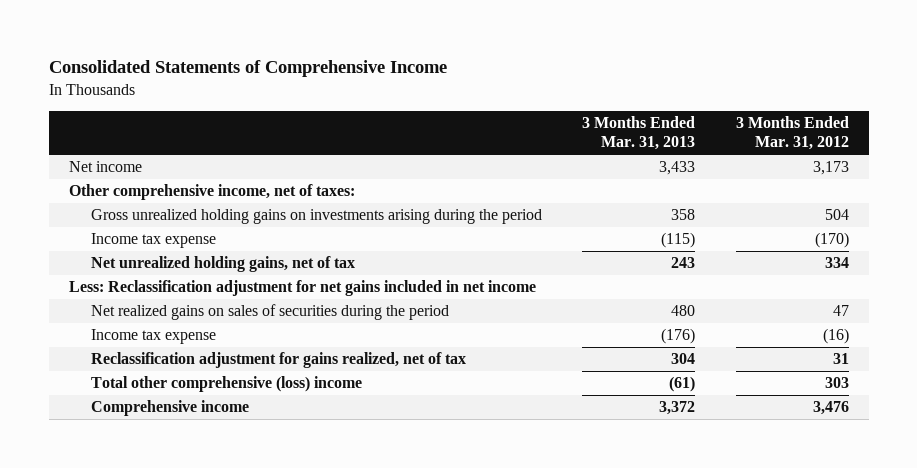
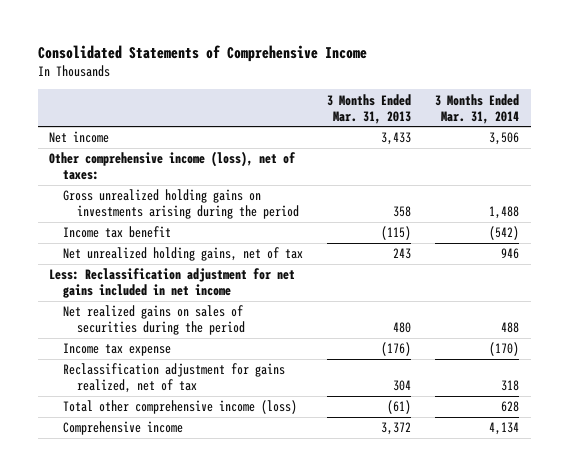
[735,115,849,151] 3 Months Ended Mar. 31, 2012 -> none
none -> [434,93,519,124] 3 Months Ended Mar. 31, 2014
[68,184,355,201] Other comprehensive income, net of taxes: -> [49,151,297,181] Other comprehensive income (loss), net of taxes:
[90,233,216,249] Income tax expense -> [63,226,172,239] Income tax benefit
[90,376,362,393] Total other comprehensive (loss) income -> [63,400,298,415] Total other comprehensive income (loss)

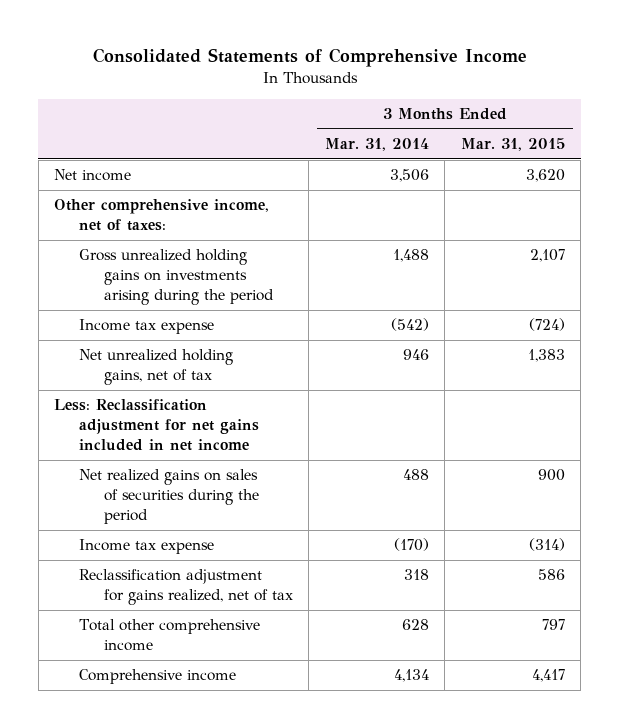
[327,93,412,124] 3 Months Ended Mar. 31, 2013 -> none
none -> [460,138,565,152] Mar. 31, 2015
[49,151,297,181] Other comprehensive income (loss), net of taxes: -> [54,199,270,232] Other comprehensive income, net of taxes:
[63,226,172,239] Income tax benefit -> [79,319,215,335] Income tax expense
[63,400,298,415] Total other comprehensive income (loss) -> [79,619,261,652] Total other comprehensive income

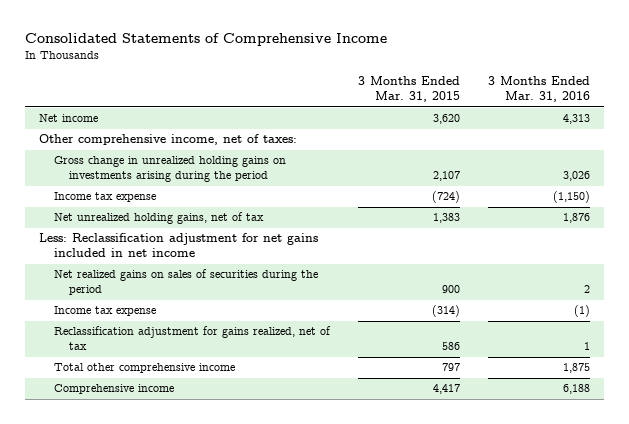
[324,138,429,152] Mar. 31, 2014 -> none
none -> [488,76,591,103] 3 Months Ended Mar. 31, 2016
[79,249,274,306] Gross unrealized holding gains on investments arising during the period -> [54,156,287,183] Gross change in unrealized holding gains on investments arising during the period

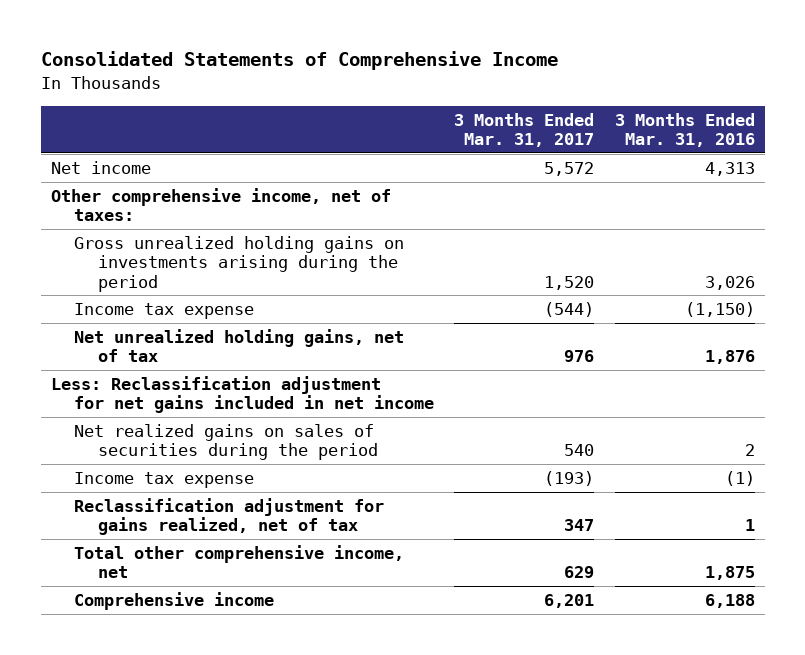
[358,76,461,103] 3 Months Ended Mar. 31, 2015 -> none
none -> [454,112,595,148] 3 Months Ended Mar. 31, 2017
[54,156,287,183] Gross change in unrealized holding gains on investments arising during the period -> [74,235,405,292] Gross unrealized holding gains on investments arising during the period
[54,363,236,374] Total other comprehensive income -> [74,544,405,579] Total other comprehensive income, net

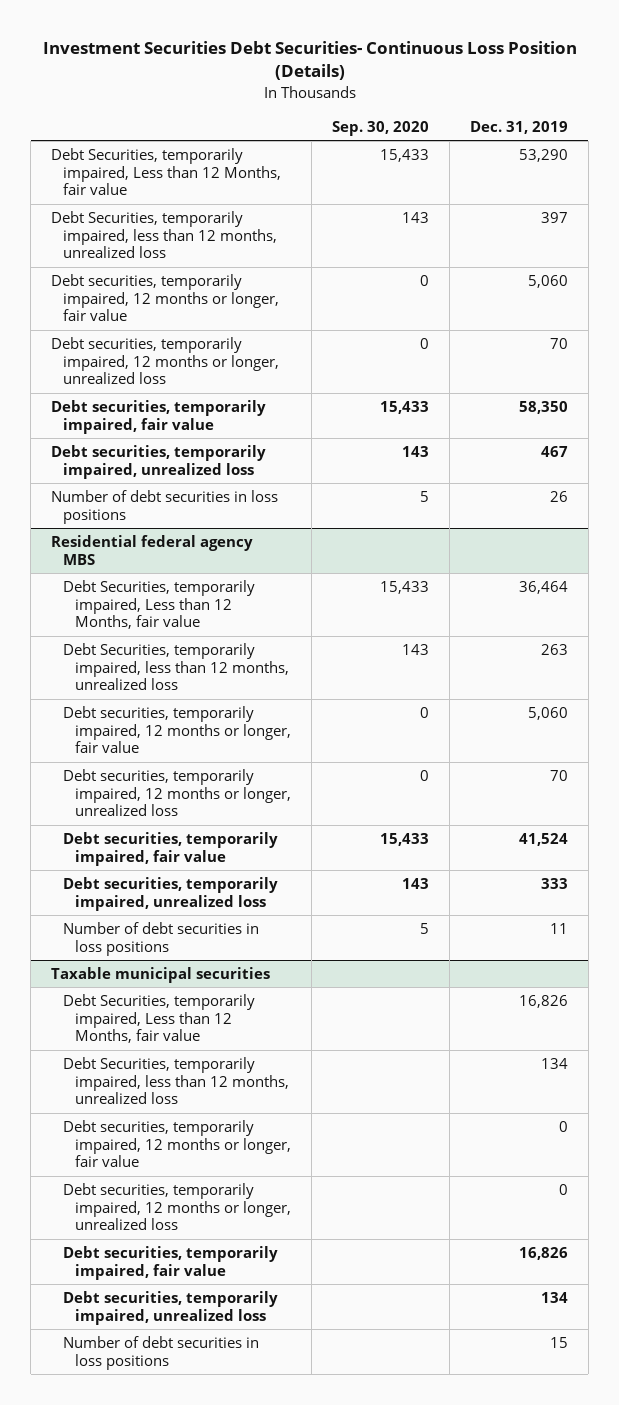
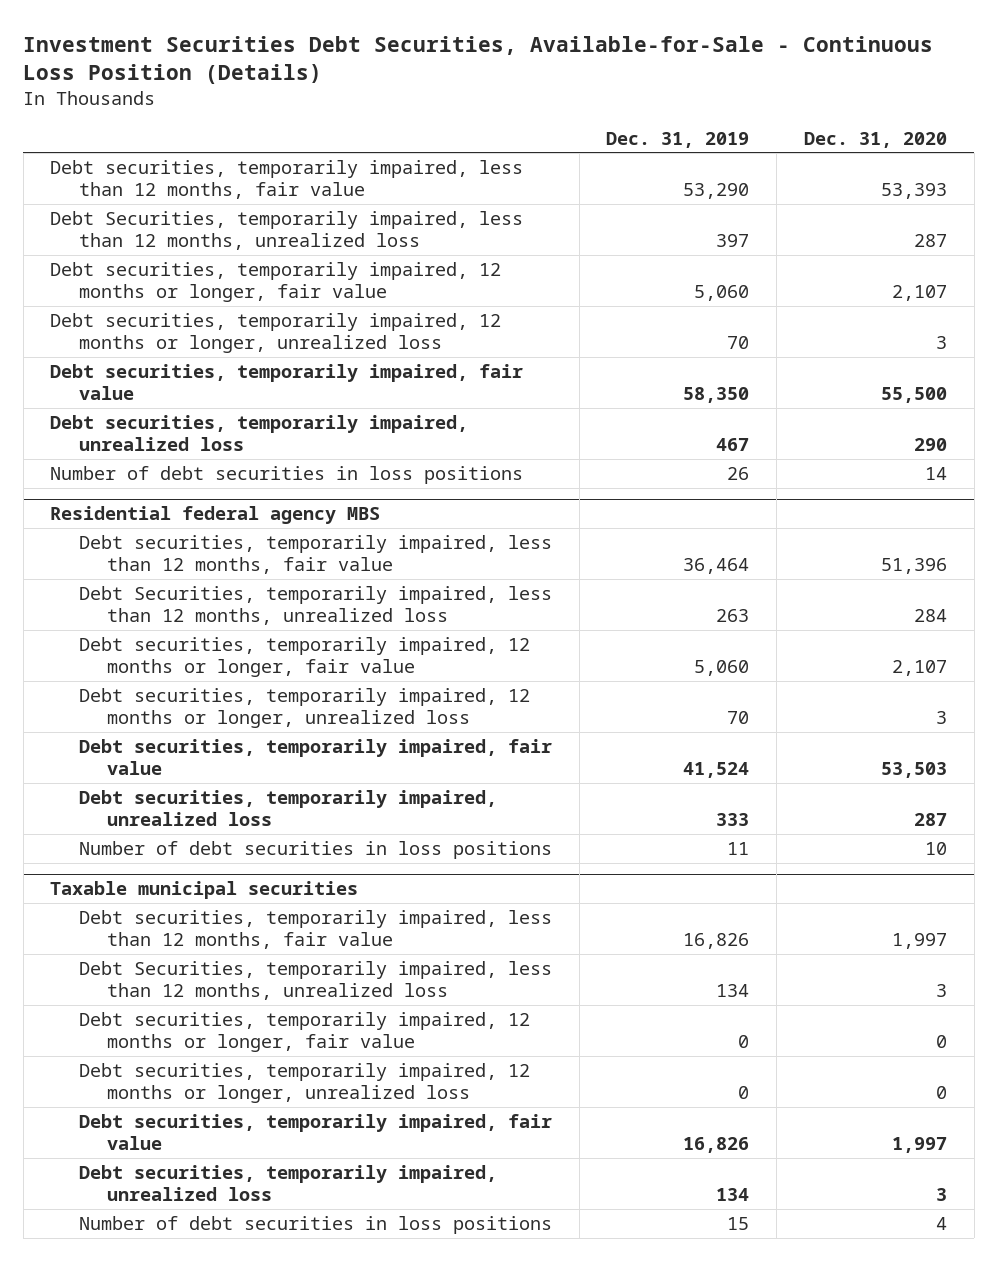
[42,41,577,81] Investment Securities Debt Securities- Continuous Loss Position (Details) -> [23,35,934,85] Investment Securities Debt Securities, Available-for-Sale - Continuous Loss Position (Details)
[331,120,429,136] Sep. 30, 2020 -> none
none -> [803,131,947,148] Dec. 31, 2020
[51,148,282,196] Debt Securities, temporarily impaired, Less than 12 Months, fair value -> [50,160,524,200] Debt securities, temporarily impaired, less than 12 months, fair value
[63,580,256,630] Debt Securities, temporarily impaired, Less than 12 Months, fair value -> [78,535,552,575] Debt securities, temporarily impaired, less than 12 months, fair value
[63,994,256,1044] Debt Securities, temporarily impaired, Less than 12 Months, fair value -> [78,910,552,950] Debt securities, temporarily impaired, less than 12 months, fair value

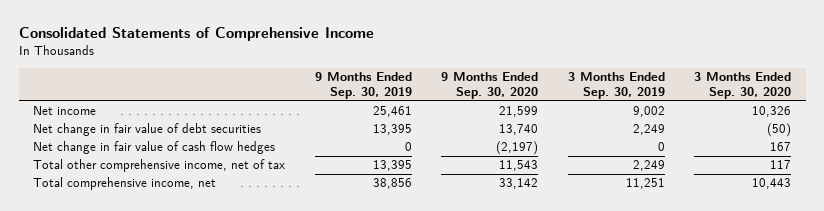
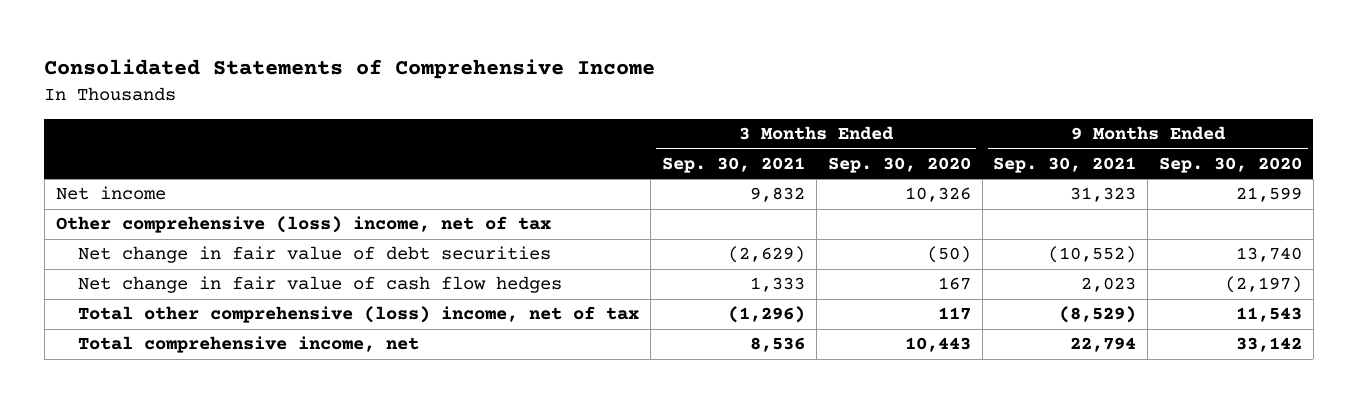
[314,72,412,100] 9 Months Ended Sep. 30, 2019 -> none
[567,72,665,100] 3 Months Ended Sep. 30, 2019 -> none
none -> [661,157,805,174] Sep. 30, 2021
none -> [993,157,1137,174] Sep. 30, 2021
none -> [55,216,551,234] Other comprehensive (loss) income, net of tax
[33,159,286,173] Total other comprehensive income, net of tax -> [78,306,640,324] Total other comprehensive (loss) income, net of tax

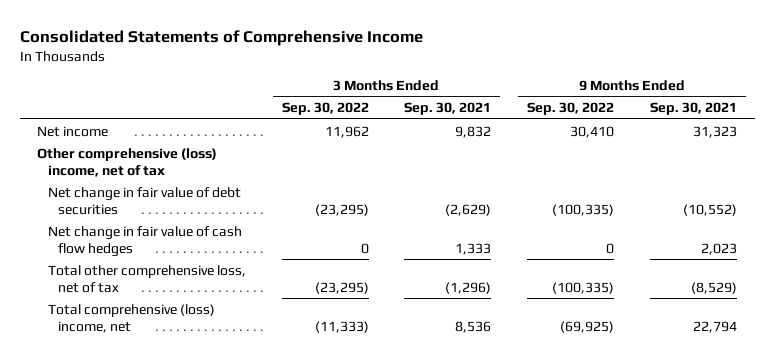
[827,157,971,174] Sep. 30, 2020 -> none
[1159,157,1303,174] Sep. 30, 2020 -> none
none -> [281,102,369,116] Sep. 30, 2022
none -> [527,102,615,116] Sep. 30, 2022
[78,306,640,324] Total other comprehensive (loss) income, net of tax -> [47,264,246,293] Total other comprehensive loss, net of tax
[78,336,420,354] Total comprehensive income, net -> [47,303,215,333] Total comprehensive (loss) income, net

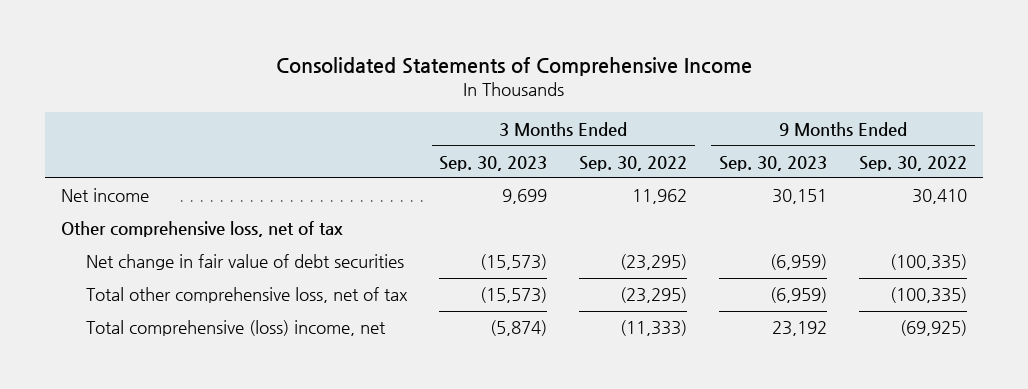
[404,102,492,116] Sep. 30, 2021 -> none
[649,102,737,116] Sep. 30, 2021 -> none
none -> [439,155,548,171] Sep. 30, 2023
none -> [719,155,828,171] Sep. 30, 2023
[37,147,218,177] Other comprehensive (loss) income, net of tax -> [61,221,344,238] Other comprehensive loss, net of tax
[47,225,242,257] Net change in fair value of cash flow hedges -> none

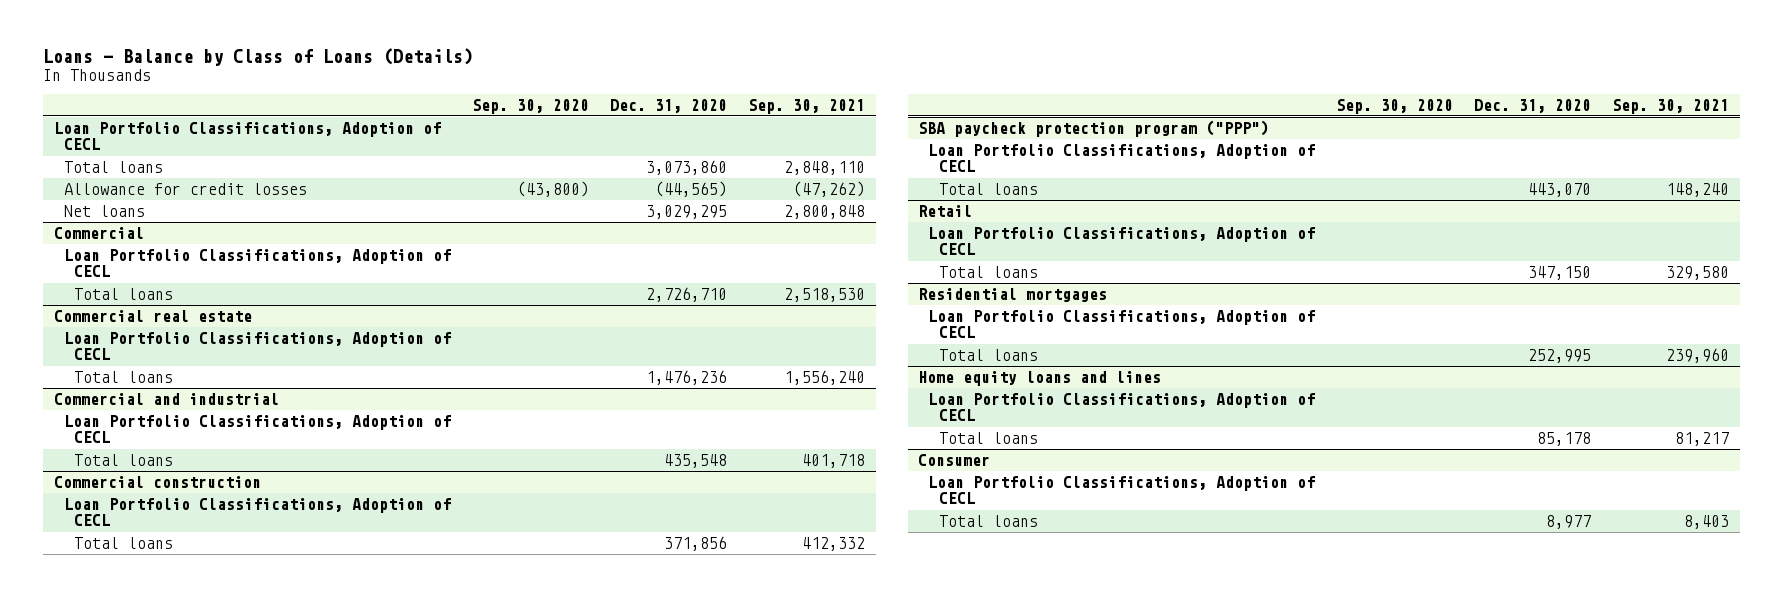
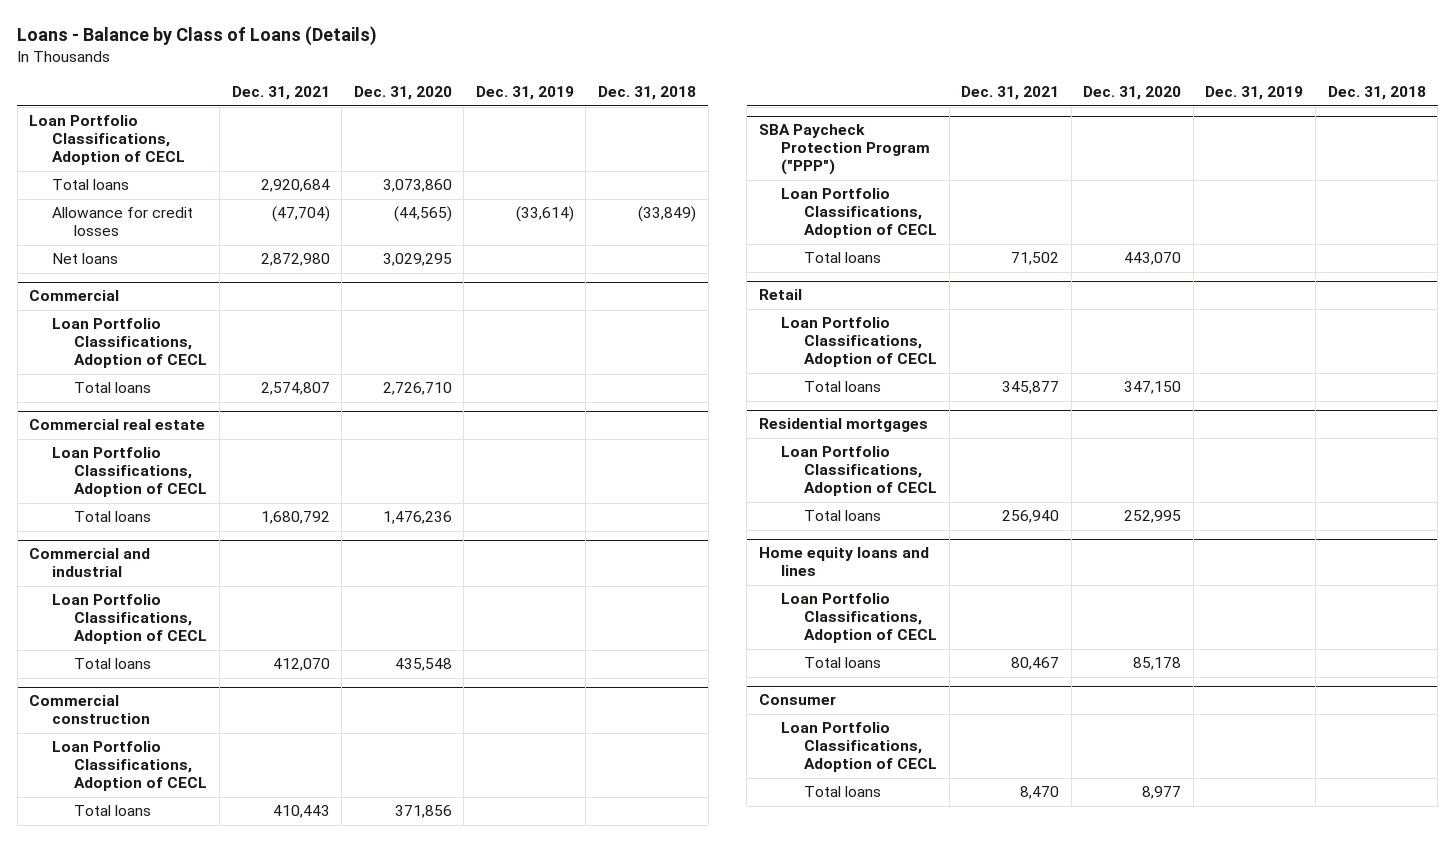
[472,98,590,114] Sep. 30, 2020 -> none
[748,98,866,114] Sep. 30, 2021 -> none
none -> [231,86,330,101] Dec. 31, 2021
none -> [475,86,574,101] Dec. 31, 2019
none -> [598,86,697,101] Dec. 31, 2018
[918,120,1270,138] SBA paycheck protection program ("PPP") -> [758,124,931,176] SBA Paycheck Protection Program ("PPP")

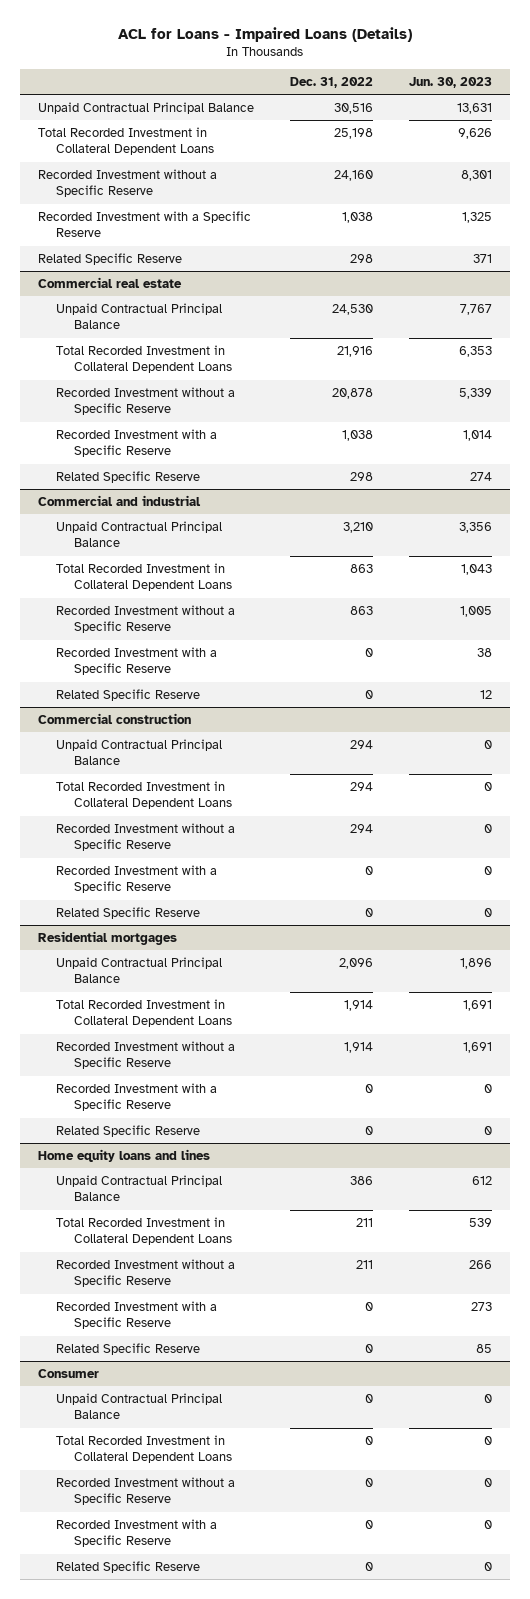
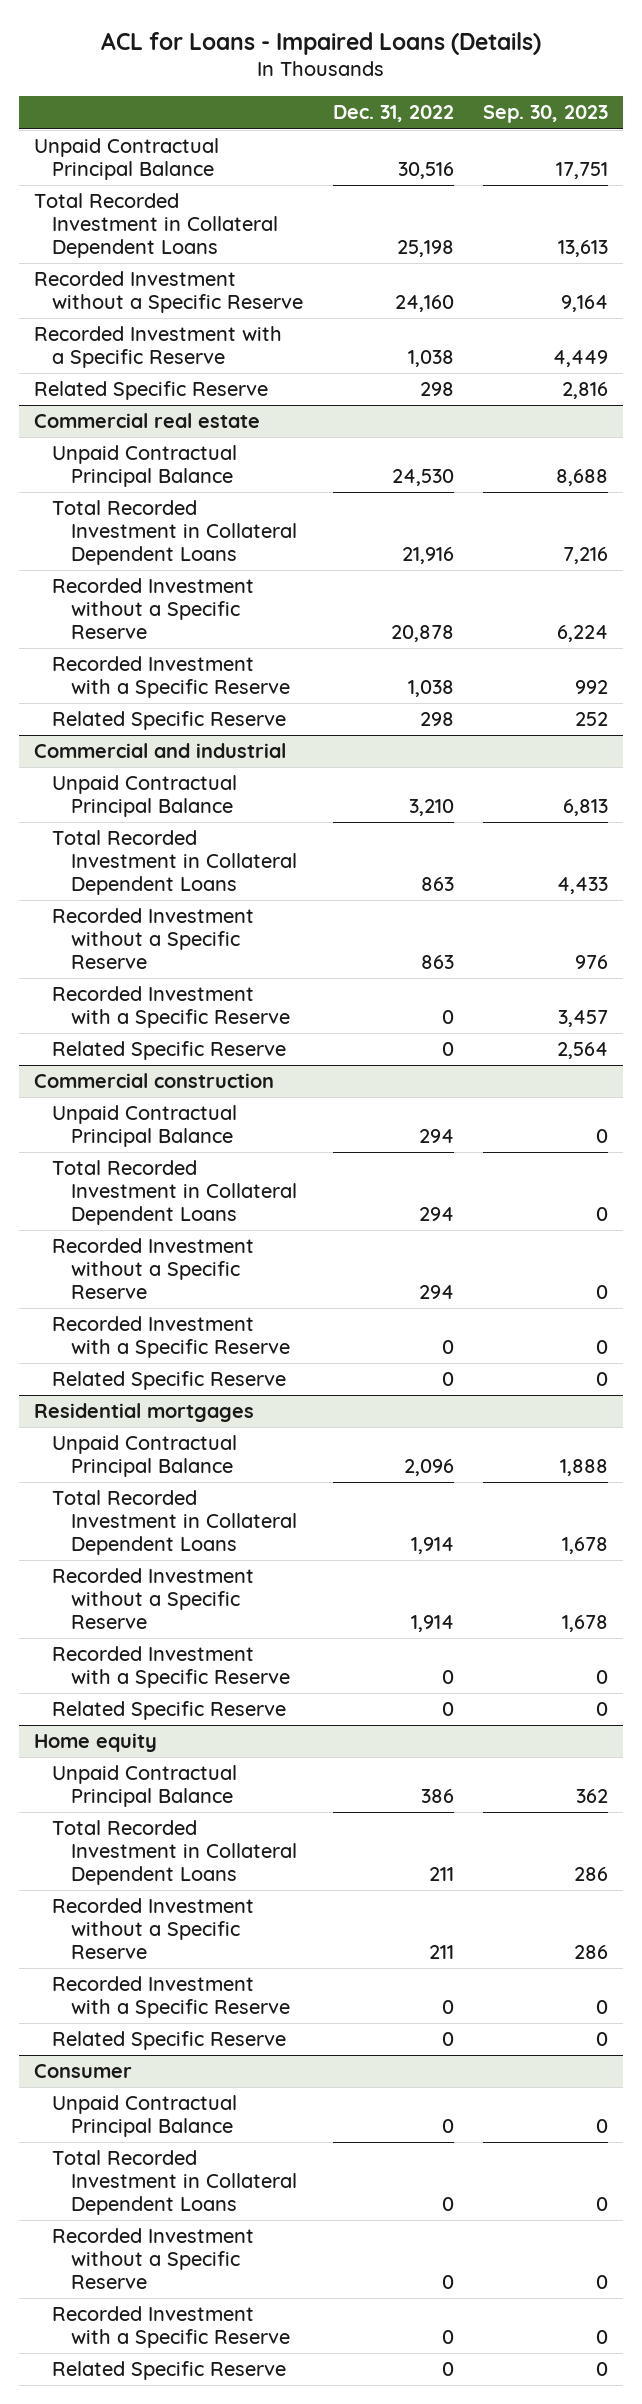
[408,76,492,88] Jun. 30, 2023 -> none
none -> [483,105,609,124] Sep. 30, 2023
[37,1149,210,1163] Home equity loans and lines -> [33,1733,157,1753] Home equity

